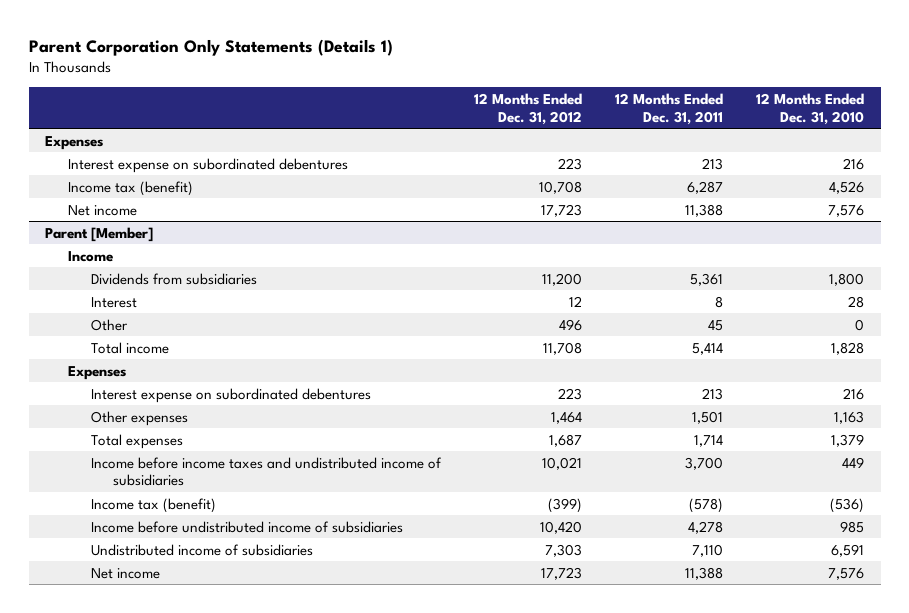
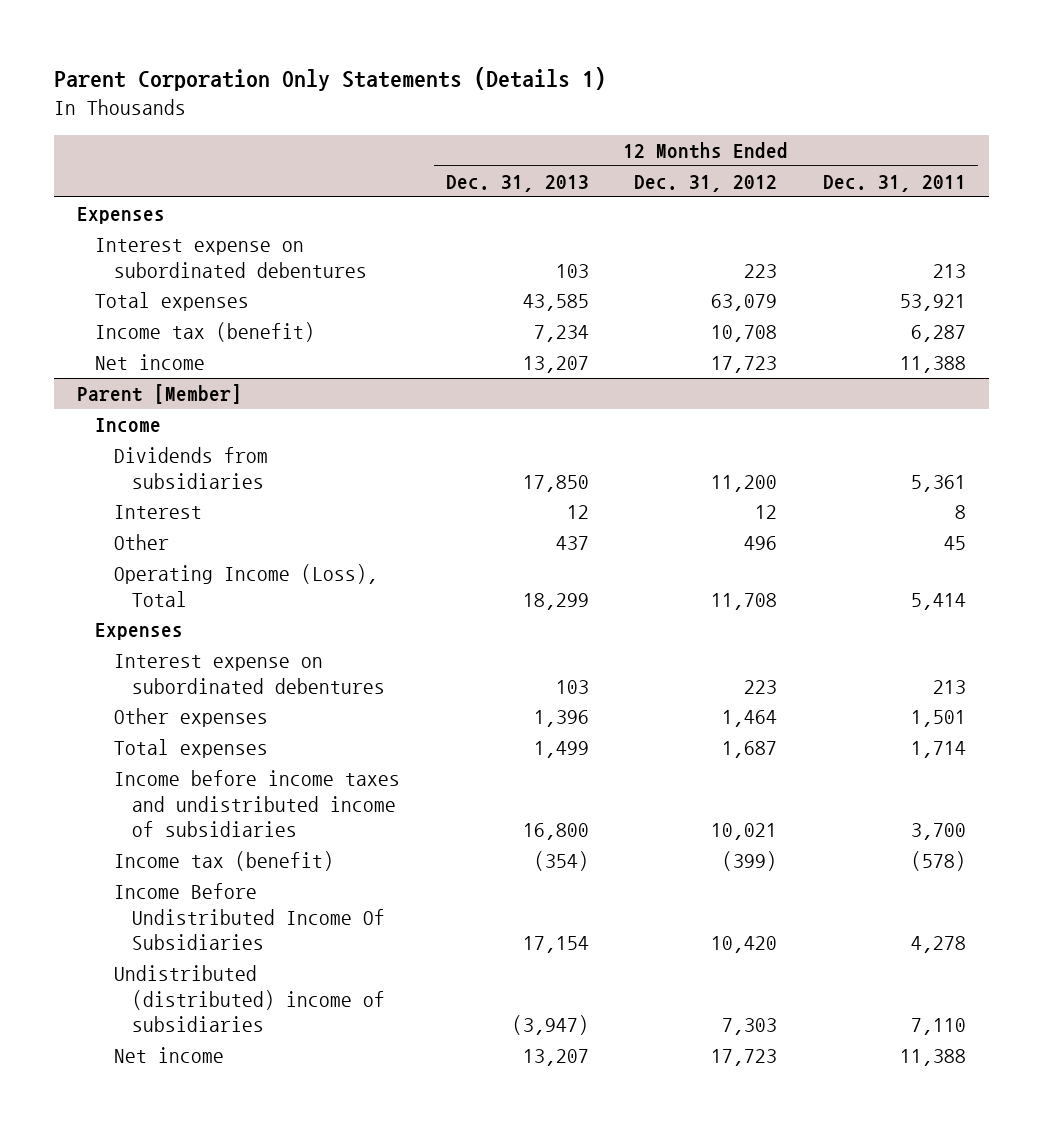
[756,93,865,125] 12 Months Ended Dec. 31, 2010 -> none
none -> [445,174,589,192] Dec. 31, 2013
none -> [95,292,250,312] Total expenses
[90,341,169,354] Total income -> [113,564,378,607] Operating Income (Loss), Total
[90,520,403,533] Income before undistributed income of subsidiaries -> [113,883,386,950] Income Before Undistributed Income Of Subsidiaries
[90,543,313,556] Undistributed income of subsidiaries -> [113,965,386,1032] Undistributed (distributed) income of subsidiaries

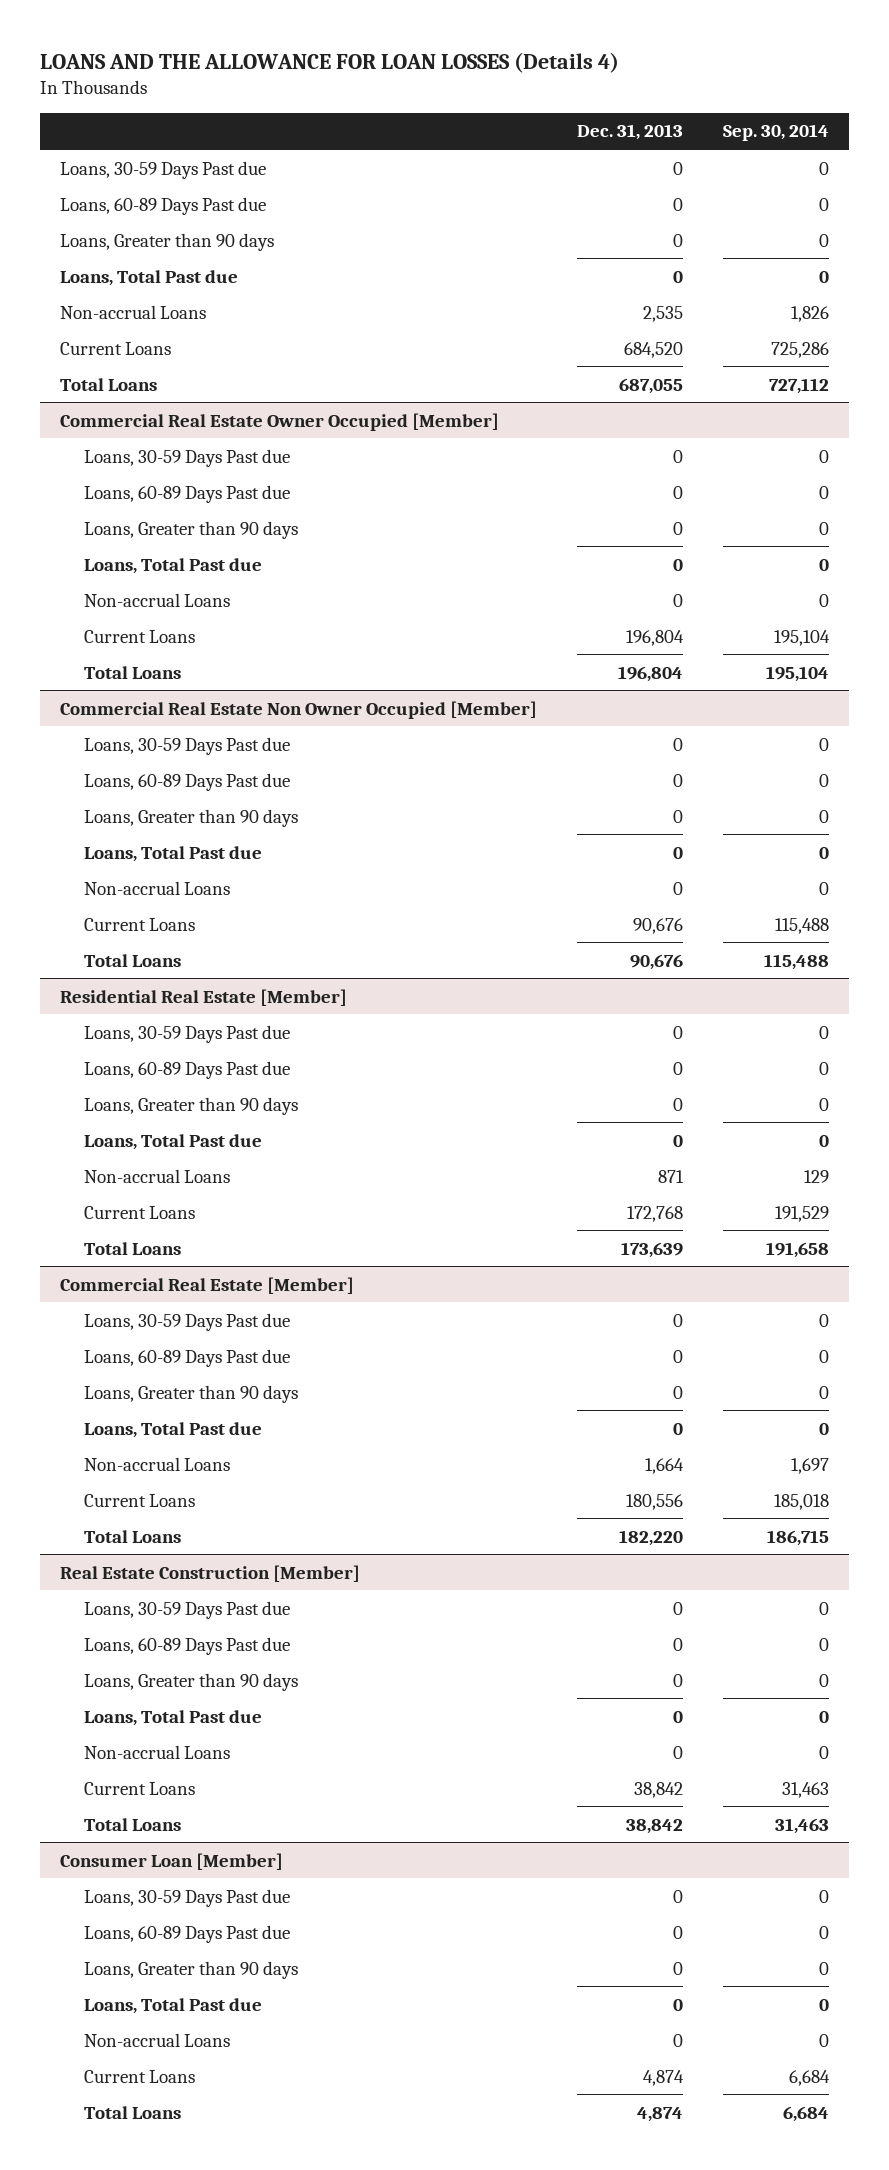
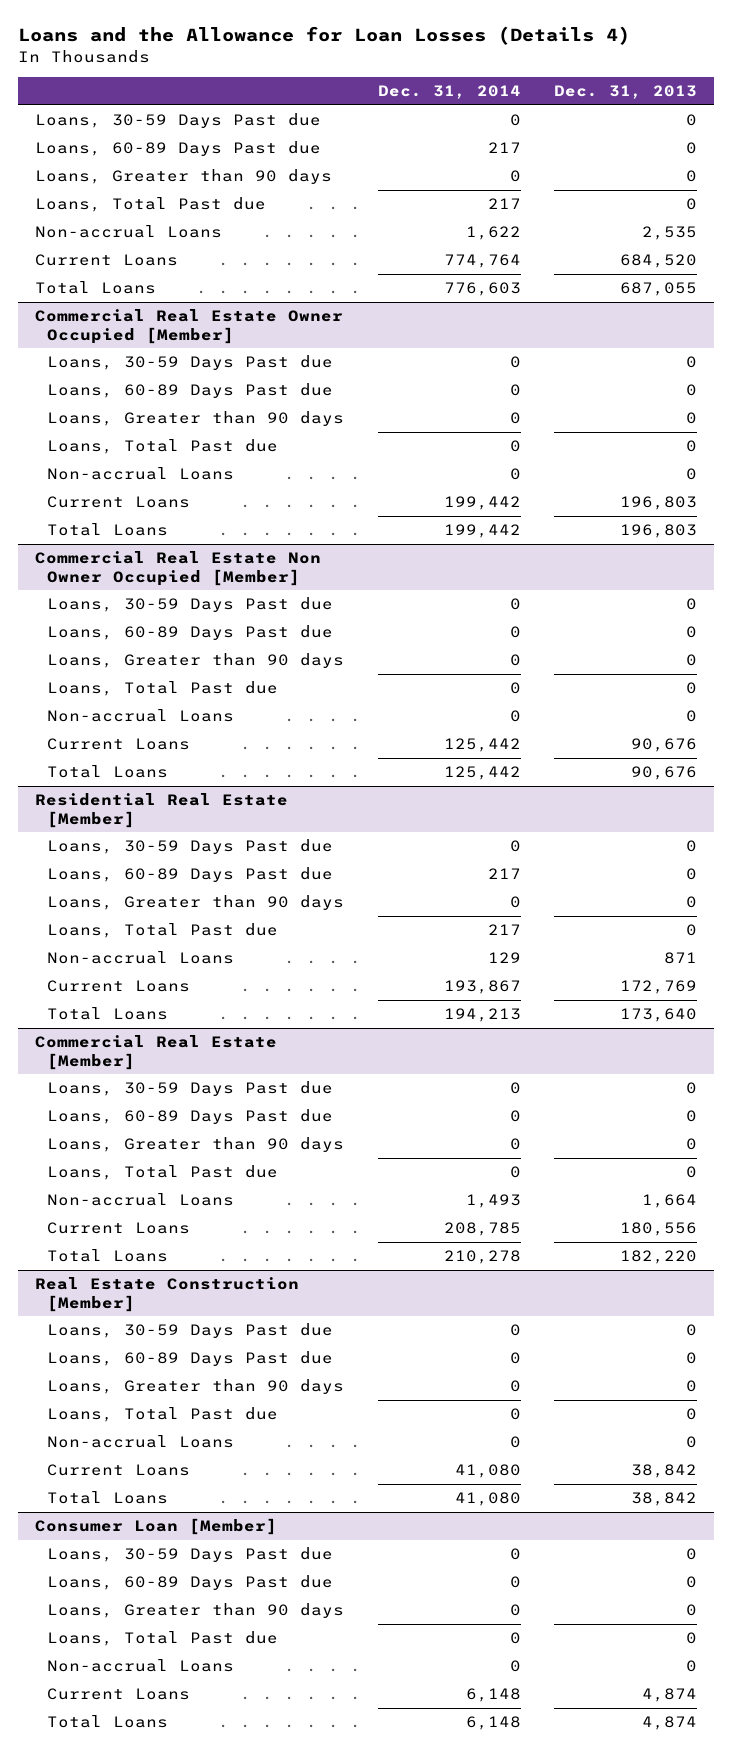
[39,51,619,73] LOANS AND THE ALLOWANCE FOR LOAN LOSSES (Details 4) -> [17,26,630,46] Loans and the Allowance for Loan Losses (Details 4)
[723,124,830,142] Sep. 30, 2014 -> none
none -> [377,84,521,99] Dec. 31, 2014
[626,629,685,646] 196,804 -> [620,496,698,511] 196,803
[618,665,684,682] 196,804 -> [620,524,698,539] 196,803
[627,1205,684,1222] 172,768 -> [620,980,698,995] 172,769
[621,1241,684,1258] 173,639 -> [620,1008,698,1023] 173,640

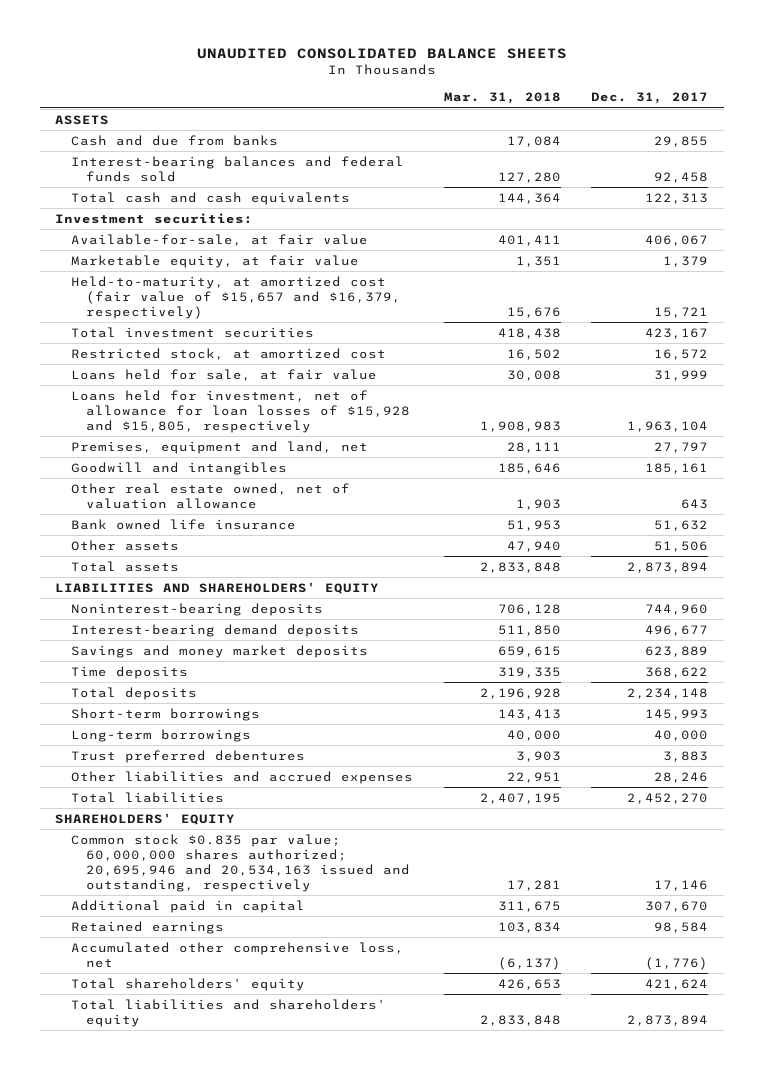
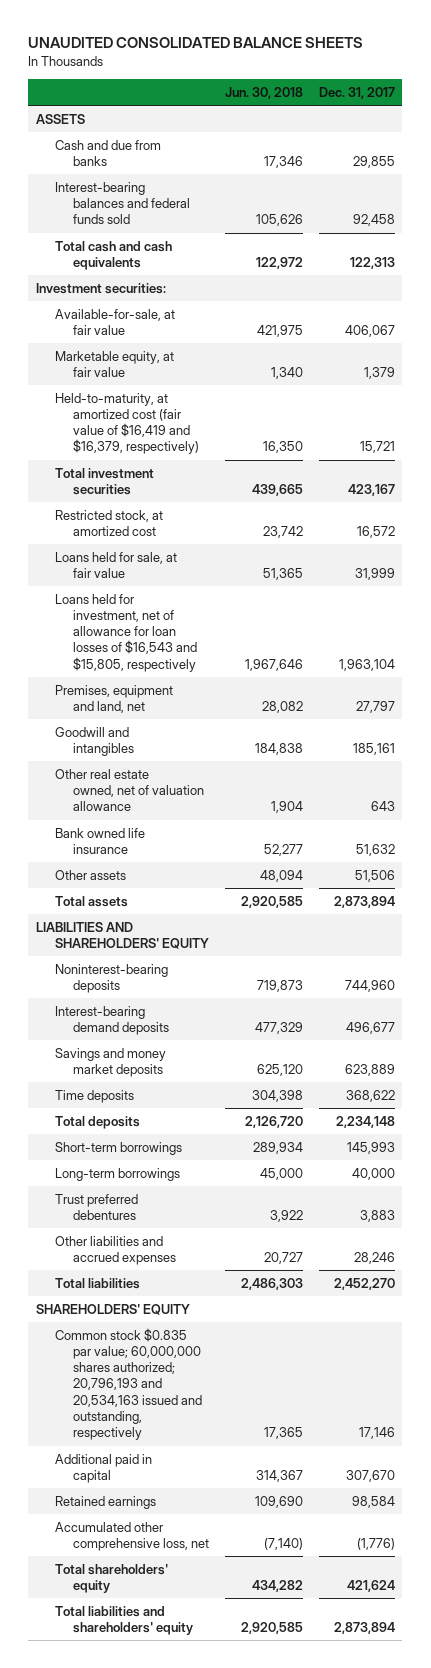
[443,92,561,105] Mar. 31, 2018 -> none
none -> [225,86,304,99] Jun. 30, 2018
[70,275,402,319] Held-to-maturity, at amortized cost (fair value of $15,657 and $16,379, respectively) -> [54,392,200,455] Held-to-maturity, at amortized cost (fair value of $16,419 and $16,379, respectively)
[70,389,411,433] Loans held for investment, net of allowance for loan losses of $15,928 and $15,805, respectively -> [54,593,198,672] Loans held for investment, net of allowance for loan losses of $16,543 and $15,805, respectively
[70,833,411,892] Common stock $0.835 par value; 60,000,000 shares authorized; 20,695,946 and 20,534,163 issued and outstanding, respectively -> [54,1327,203,1441] Common stock $0.835 par value; 60,000,000 shares authorized; 20,796,193 and 20,534,163 issued and outstanding, respectively

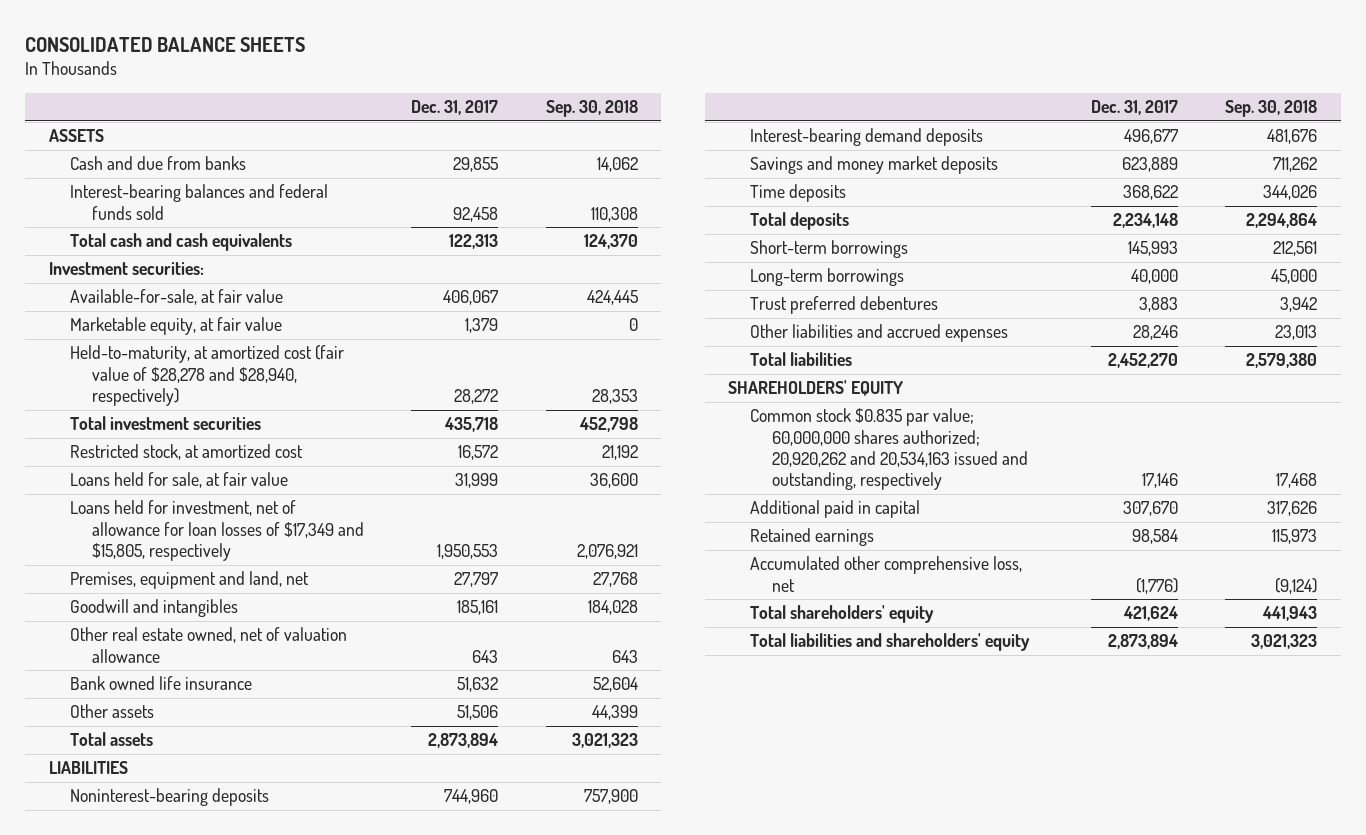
[28,37,364,49] UNAUDITED CONSOLIDATED BALANCE SHEETS -> [25,37,306,53] CONSOLIDATED BALANCE SHEETS
[225,86,304,99] Jun. 30, 2018 -> none
none -> [545,99,638,117] Sep. 30, 2018
[54,392,200,455] Held-to-maturity, at amortized cost (fair value of $16,419 and $16,379, respectively) -> [70,345,345,406] Held-to-maturity, at amortized cost (fair value of $28,278 and $28,940, respectively)
[359,441,395,454] 15,721 -> [454,388,499,404] 28,272
[347,484,395,497] 423,167 -> [444,417,499,433] 435,718
[54,593,198,672] Loans held for investment, net of allowance for loan losses of $16,543 and $15,805, respectively -> [70,500,365,561] Loans held for investment, net of allowance for loan losses of $17,349 and $15,805, respectively
[338,658,395,671] 1,963,104 -> [437,543,499,559] 1,950,553
[36,921,209,950] LIABILITIES AND SHAREHOLDERS' EQUITY -> [48,761,128,775] LIABILITIES
[54,1327,203,1441] Common stock $0.835 par value; 60,000,000 shares authorized; 20,796,193 and 20,534,163 issued and outstanding, respectively -> [749,408,1028,491] Common stock $0.835 par value; 60,000,000 shares authorized; 20,920,262 and 20,534,163 issued and outstanding, respectively

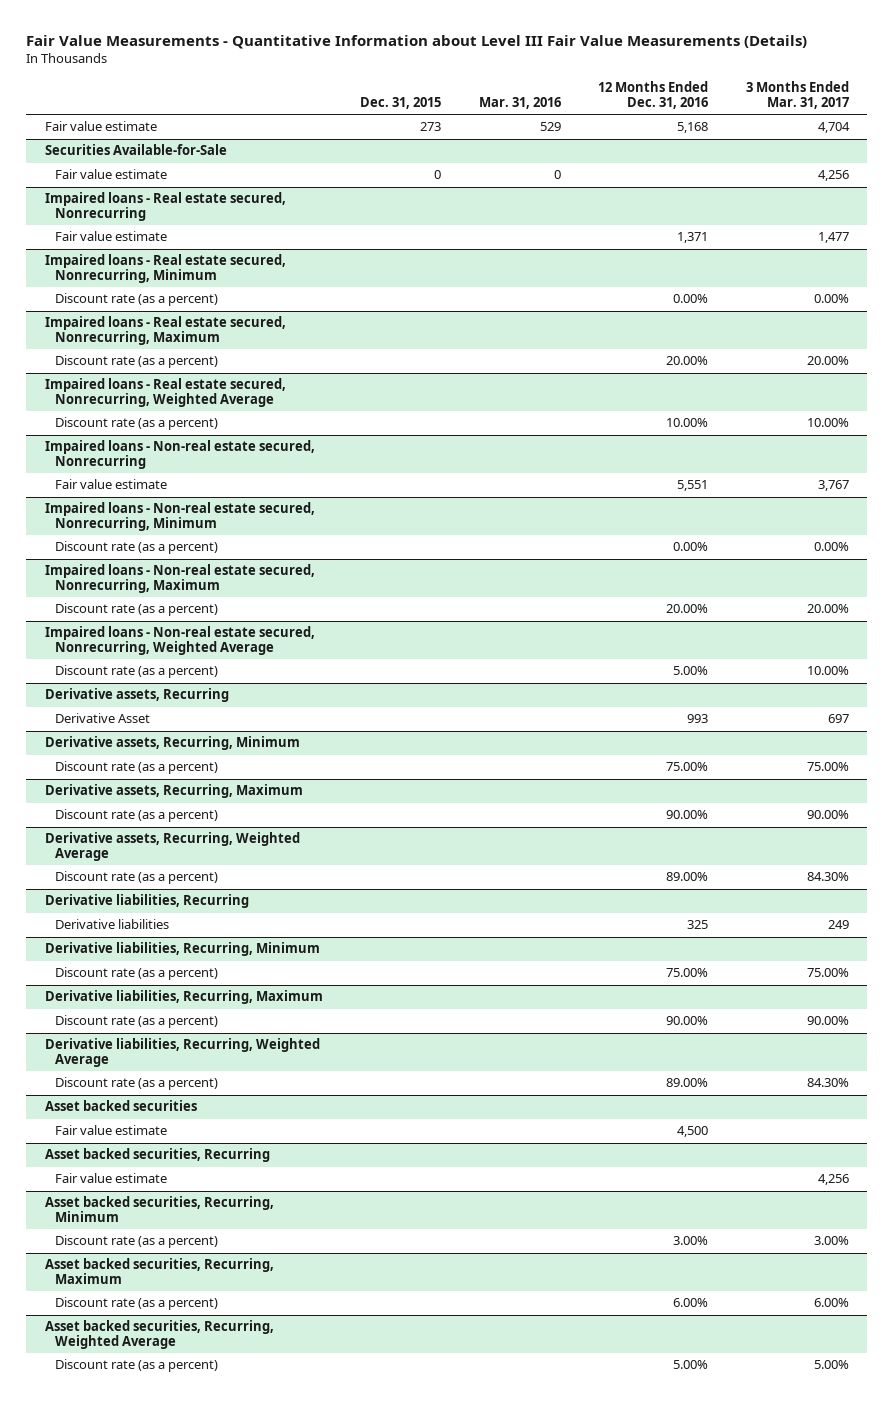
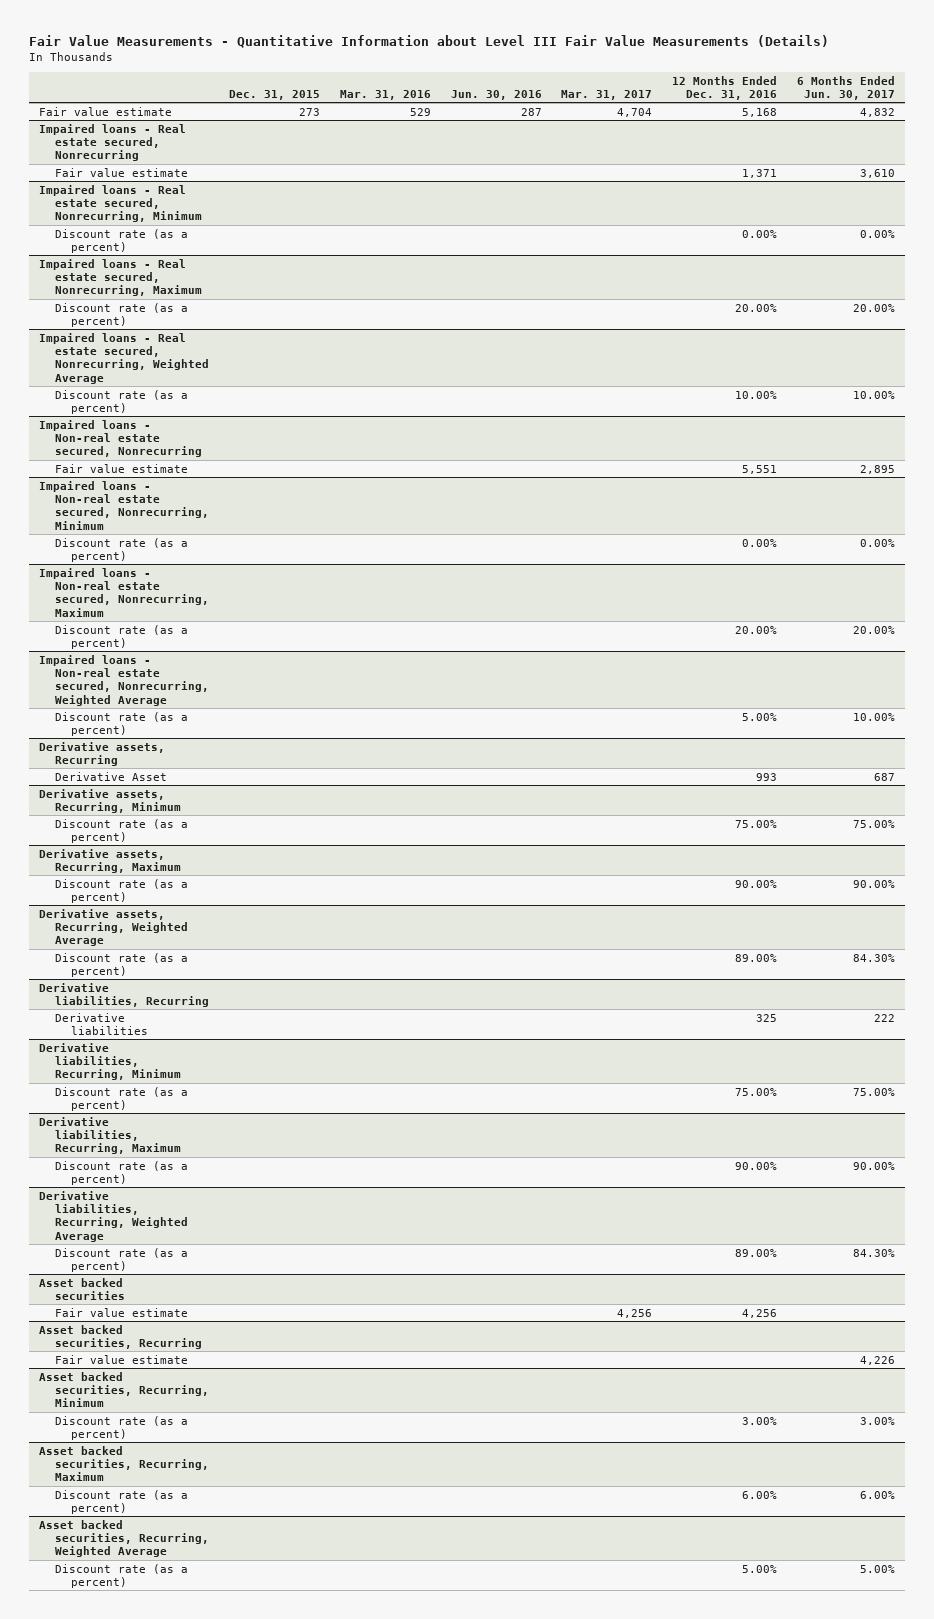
[745,81,849,110] 3 Months Ended Mar. 31, 2017 -> none
none -> [450,89,542,100] Jun. 30, 2016
none -> [561,89,653,100] Mar. 31, 2017
none -> [797,75,896,100] 6 Months Ended Jun. 30, 2017
[44,144,227,156] Securities Available-for-Sale -> none
[54,169,167,180] Fair value estimate -> none
[677,1126,709,1138] 4,500 -> [742,1308,778,1318] 4,256

